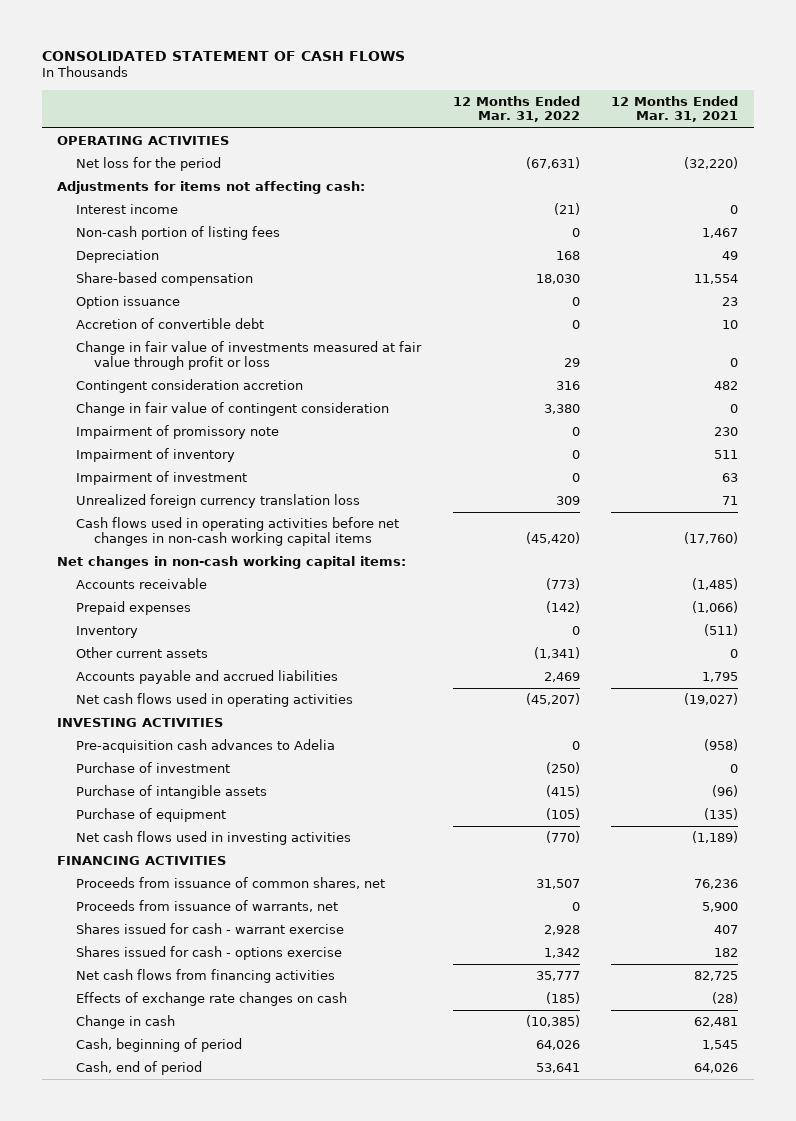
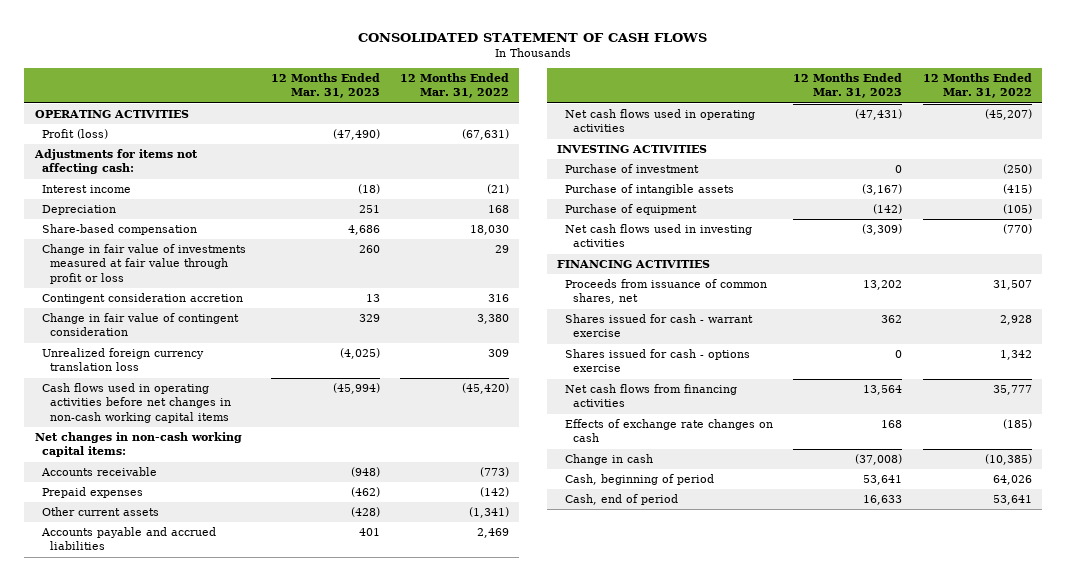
[611,95,739,123] 12 Months Ended Mar. 31, 2021 -> none
none -> [270,73,380,99] 12 Months Ended Mar. 31, 2023
[75,157,221,172] Net loss for the period -> [42,129,109,140] Profit (loss)
[75,226,280,241] Non-cash portion of listing fees -> none
[75,296,180,310] Option issuance -> none
[75,318,264,330] Accretion of convertible debt -> none
[75,425,279,440] Impairment of promissory note -> none
[75,448,235,463] Impairment of inventory -> none
[75,471,247,486] Impairment of investment -> none
[75,626,138,639] Inventory -> none
[75,739,335,754] Pre-acquisition cash advances to Adelia -> none
[75,900,338,913] Proceeds from issuance of warrants, net -> none

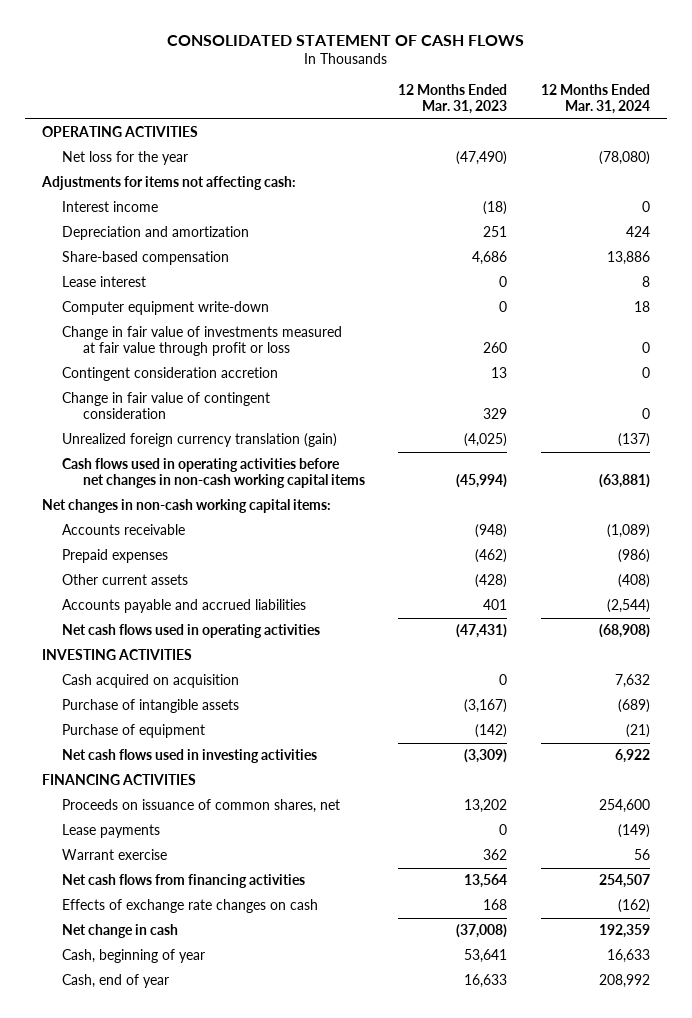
[399,73,509,99] 12 Months Ended Mar. 31, 2022 -> none
none -> [540,84,650,115] 12 Months Ended Mar. 31, 2024
[42,129,109,140] Profit (loss) -> [62,151,189,166] Net loss for the year
[42,205,117,216] Depreciation -> [62,226,250,241] Depreciation and amortization
none -> [62,276,147,288] Lease interest
none -> [62,301,270,316] Computer equipment write-down
[42,348,205,372] Unrealized foreign currency translation loss -> [62,433,338,448] Unrealized foreign currency translation (gain)
[565,164,700,174] Purchase of investment -> none
none -> [62,674,240,689] Cash acquired on acquisition
[565,349,751,373] Shares issued for cash - options exercise -> none
[565,279,768,305] Proceeds from issuance of common shares, net -> [62,799,341,814] Proceeds on issuance of common shares, net
none -> [62,824,161,839] Lease payments
[565,314,754,338] Shares issued for cash - warrant exercise -> [62,849,168,861] Warrant exercise
[565,454,654,466] Change in cash -> [62,924,179,939] Net change in cash
[565,474,715,486] Cash, beginning of period -> [62,949,206,964] Cash, beginning of year
[565,494,679,506] Cash, end of period -> [62,974,170,989] Cash, end of year

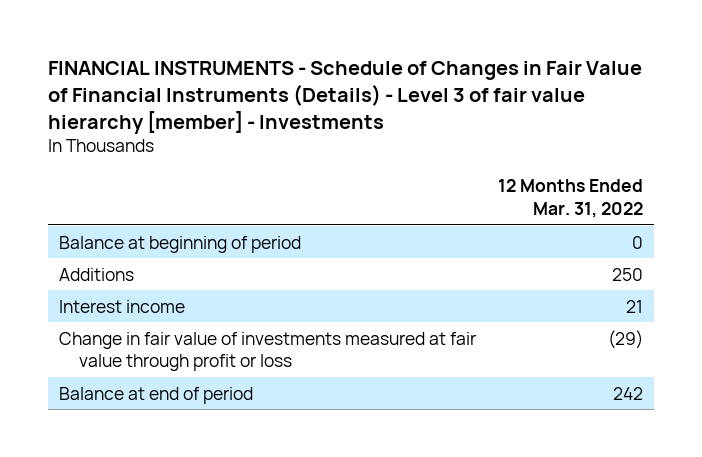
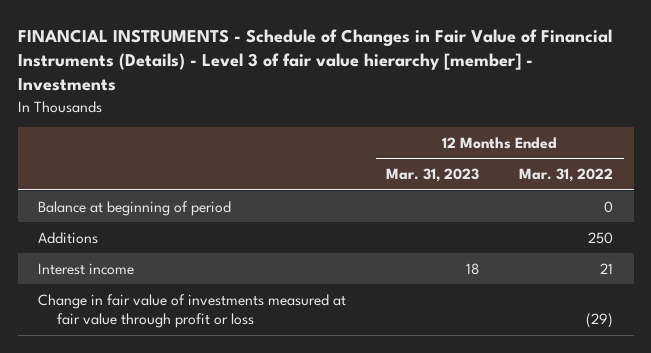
none -> [386,168,480,183] Mar. 31, 2023
[59,386,254,404] Balance at end of period -> none

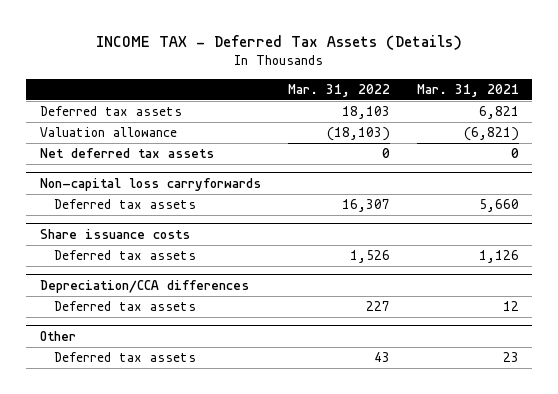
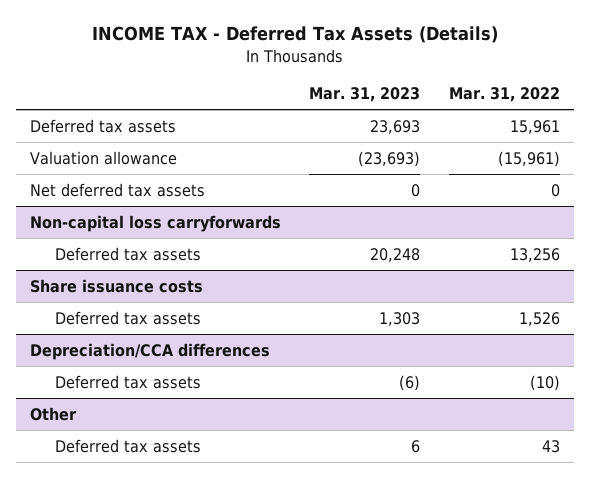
[416,83,519,97] Mar. 31, 2021 -> none
none -> [309,87,421,103] Mar. 31, 2023
[341,106,390,120] 18,103 -> [509,119,560,134] 15,961
[326,127,390,142] (18,103) -> [497,150,560,167] (15,961)
[341,199,390,213] 16,307 -> [509,247,560,262] 13,256
[365,301,390,312] 227 -> [529,374,560,391] (10)

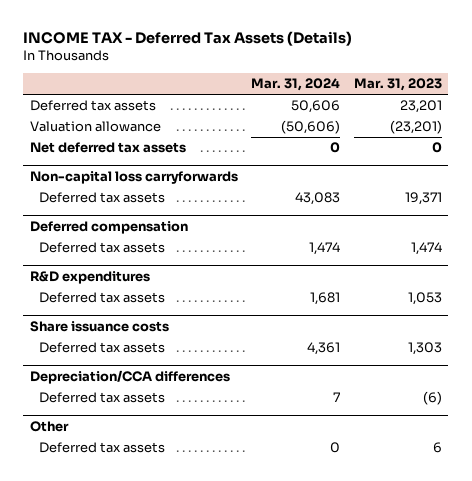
[448,87,560,103] Mar. 31, 2022 -> none
none -> [251,78,341,92] Mar. 31, 2024
[370,119,421,134] 23,693 -> [399,100,442,114] 23,201
[358,150,421,167] (23,693) -> [389,120,442,135] (23,201)
[370,247,421,262] 20,248 -> [404,192,442,206] 19,371
none -> [29,220,188,234] Deferred compensation
none -> [38,242,165,254] Deferred tax assets
none -> [29,270,150,284] R&D expenditures
none -> [38,292,165,304] Deferred tax assets

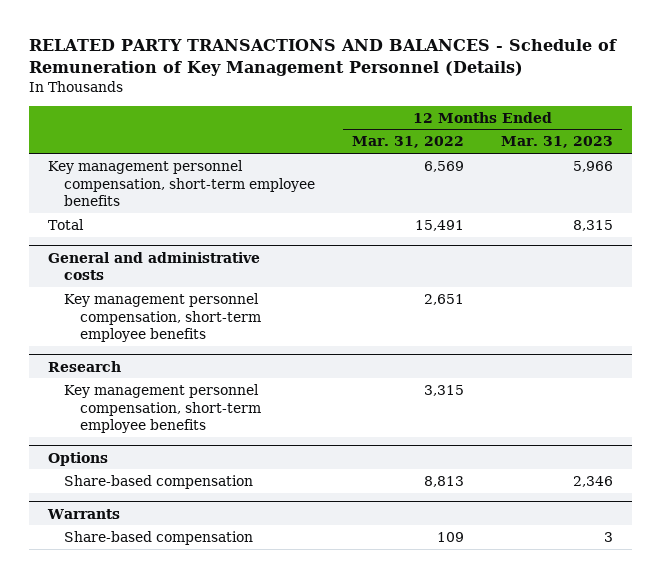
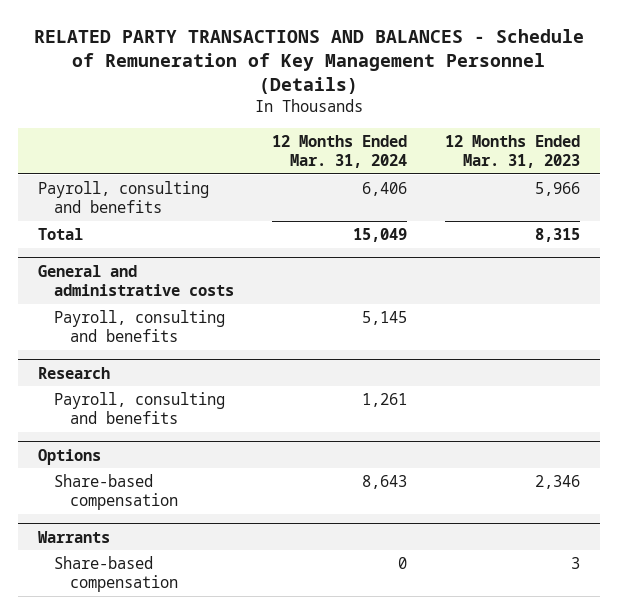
[352,136,465,149] Mar. 31, 2022 -> none
none -> [272,134,408,169] 12 Months Ended Mar. 31, 2024
[47,159,315,207] Key management personnel compensation, short-term employee benefits -> [37,180,209,214] Payroll, consulting and benefits
[63,292,262,343] Key management personnel compensation, short-term employee benefits -> [53,309,225,343] Payroll, consulting and benefits
[63,383,262,434] Key management personnel compensation, short-term employee benefits -> [53,391,225,425] Payroll, consulting and benefits

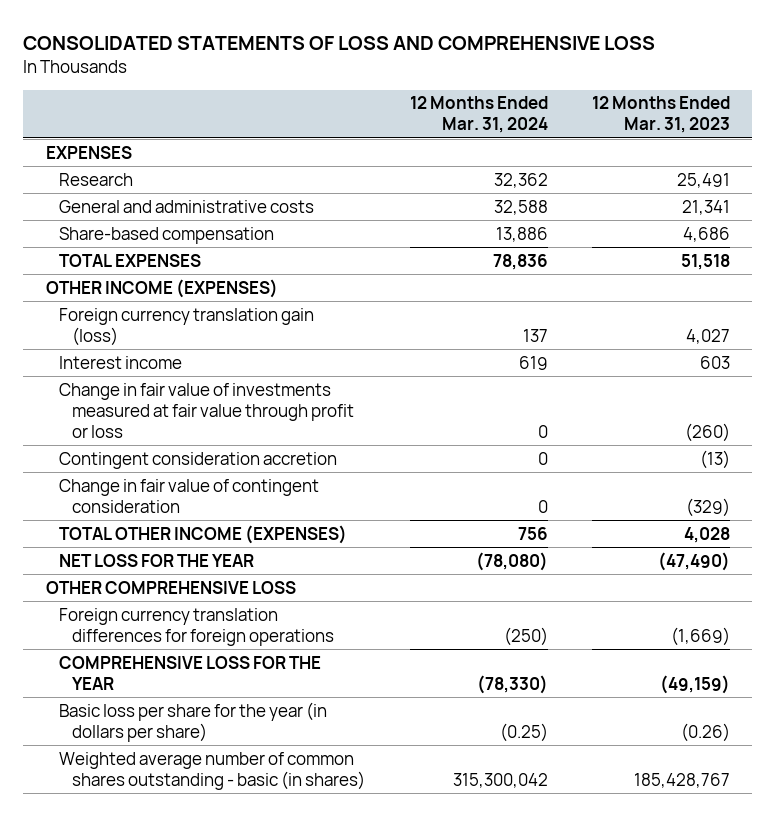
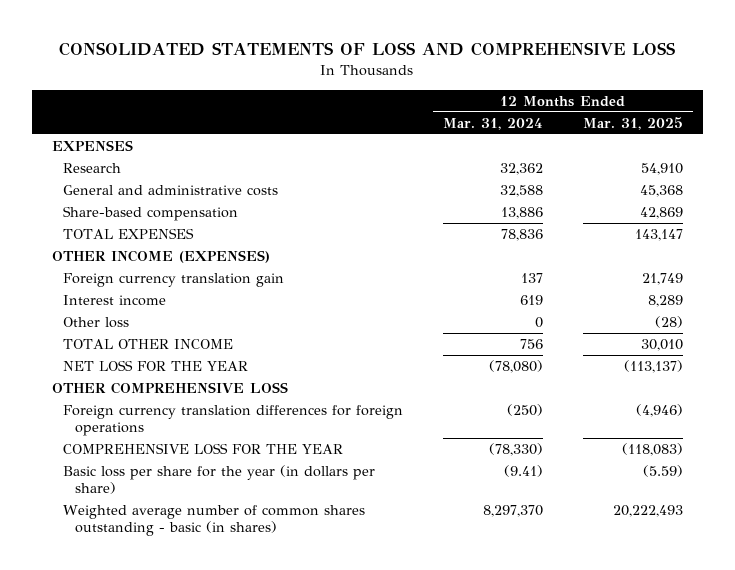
[592,96,731,134] 12 Months Ended Mar. 31, 2023 -> none
none -> [582,116,683,130] Mar. 31, 2025
[58,307,314,346] Foreign currency translation gain (loss) -> [63,273,285,288] Foreign currency translation gain
[58,382,354,438] Change in fair value of investments measured at fair value through profit or loss -> none
[58,451,337,469] Contingent consideration accretion -> none
[58,478,319,513] Change in fair value of contingent consideration -> none
none -> [63,317,130,329] Other loss
[58,524,347,544] TOTAL OTHER INCOME (EXPENSES) -> [63,339,234,350] TOTAL OTHER INCOME
[499,722,548,742] (0.25) -> [504,465,544,478] (9.41)
[452,772,548,788] 315,300,042 -> [483,505,544,518] 8,297,370

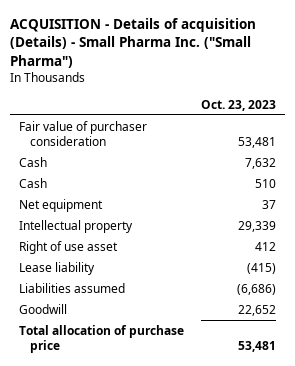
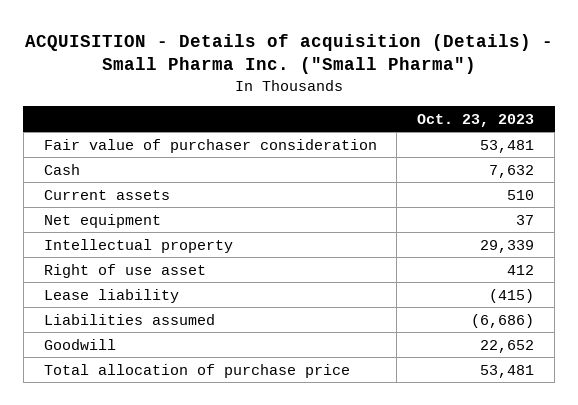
[19,177,48,188] Cash -> [43,189,170,200] Current assets

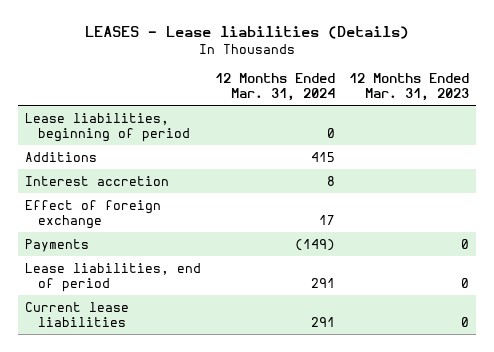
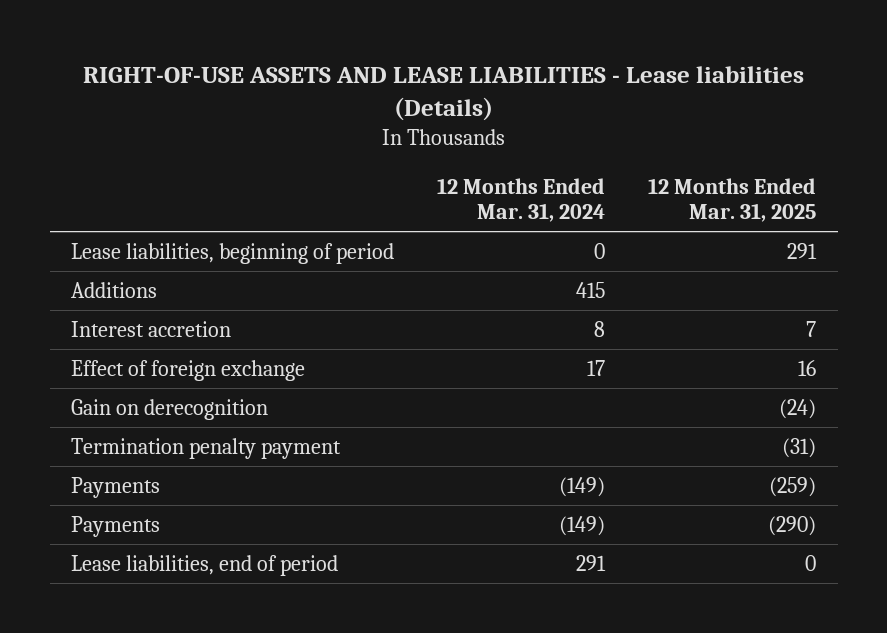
[85,26,410,40] LEASES - Lease liabilities (Details) -> [82,65,804,122] RIGHT-OF-USE ASSETS AND LEASE LIABILITIES - Lease liabilities (Details)
[349,72,470,101] 12 Months Ended Mar. 31, 2023 -> none
none -> [648,177,817,223] 12 Months Ended Mar. 31, 2025
none -> [71,398,269,420] Gain on derecognition
none -> [71,437,342,459] Termination penalty payment
none -> [71,515,161,537] Payments
[25,301,130,327] Current lease liabilities -> none

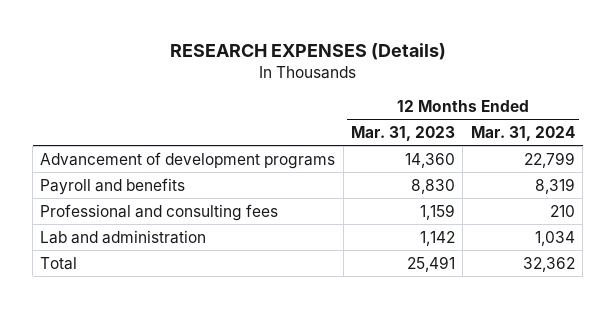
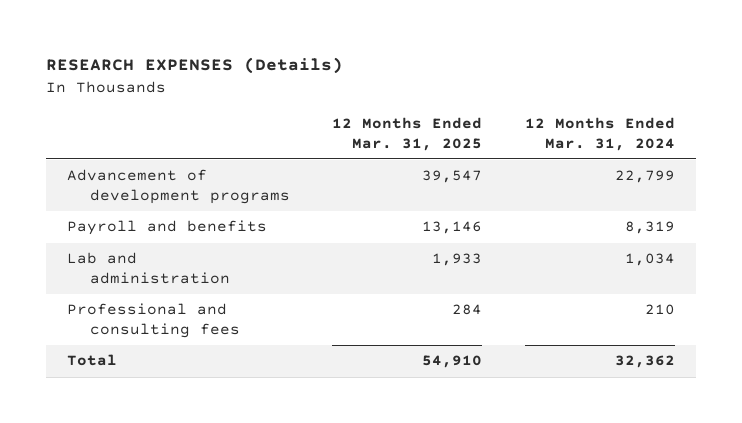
[351,126,456,142] Mar. 31, 2023 -> none
none -> [332,116,483,151] 12 Months Ended Mar. 31, 2025
[40,203,279,221] Professional and consulting fees -> [67,303,240,339] Professional and consulting fees

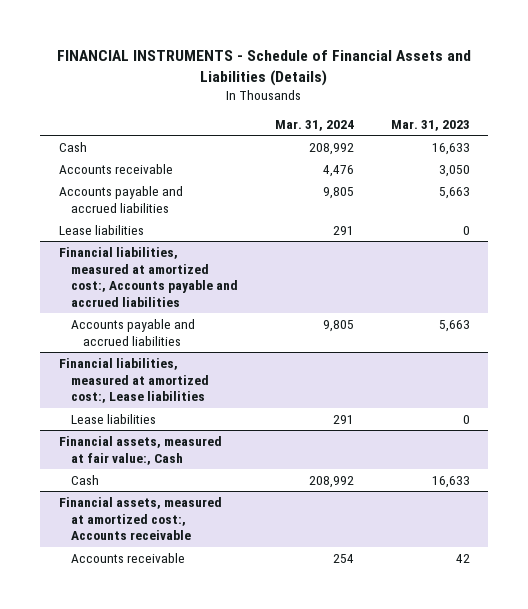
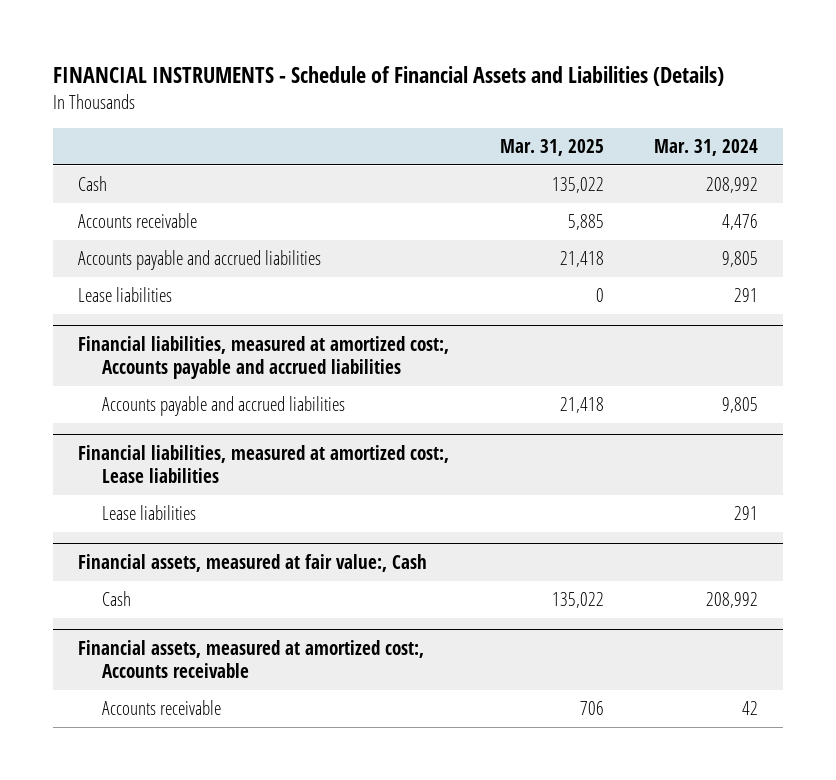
[390,119,470,131] Mar. 31, 2023 -> none
none -> [499,139,604,157] Mar. 31, 2025
[332,553,354,563] 254 -> [741,701,758,716] 42

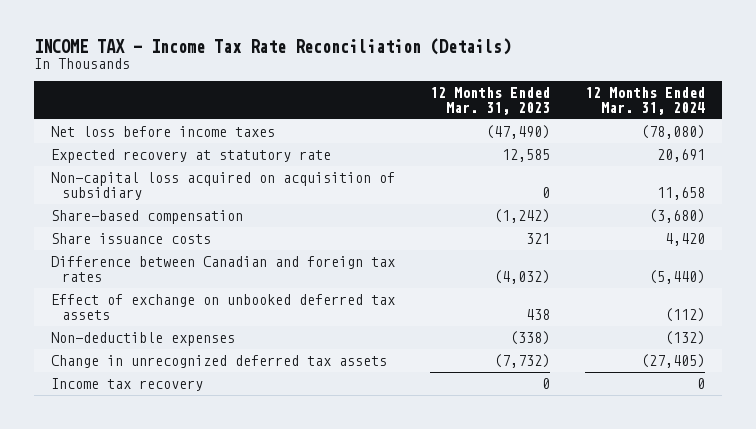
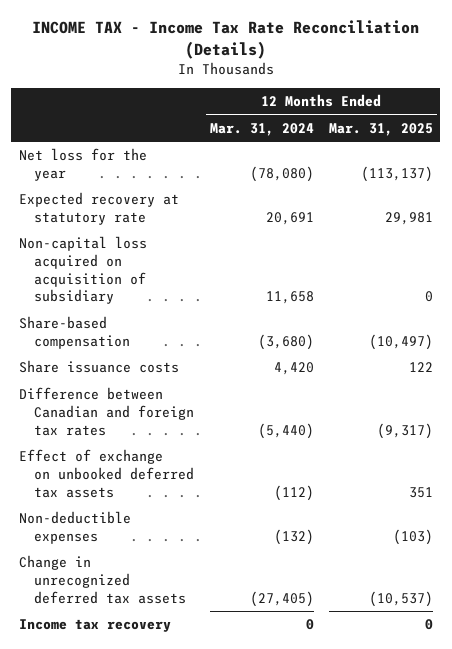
[430,86,551,116] 12 Months Ended Mar. 31, 2023 -> none
none -> [328,122,433,136] Mar. 31, 2025
[51,125,276,137] Net loss before income taxes -> [18,148,147,181] Net loss for the year

